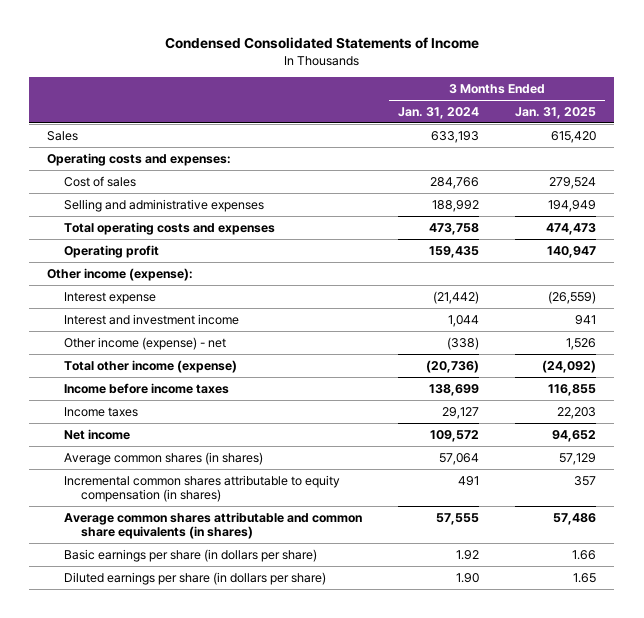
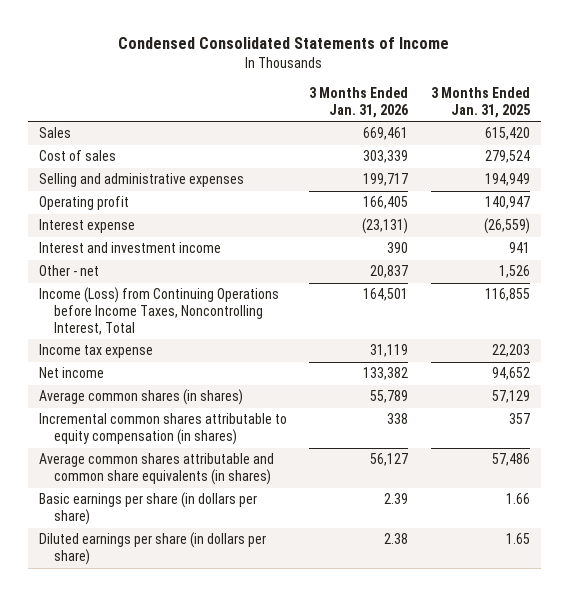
[398,106,480,119] Jan. 31, 2024 -> none
none -> [309,86,409,118] 3 Months Ended Jan. 31, 2026
[47,152,232,166] Operating costs and expenses: -> none
[64,221,276,235] Total operating costs and expenses -> none
[47,267,194,281] Other income (expense): -> none
[64,359,238,373] Total other income (expense) -> none
[64,336,227,350] Other income (expense) - net -> [38,265,99,277] Other - net
[64,382,230,394] Income before income taxes -> [38,287,279,335] Income (Loss) from Continuing Operations before Income Taxes, Noncontrolling Interest, Total
[64,406,139,417] Income taxes -> [38,344,153,359] Income tax expense

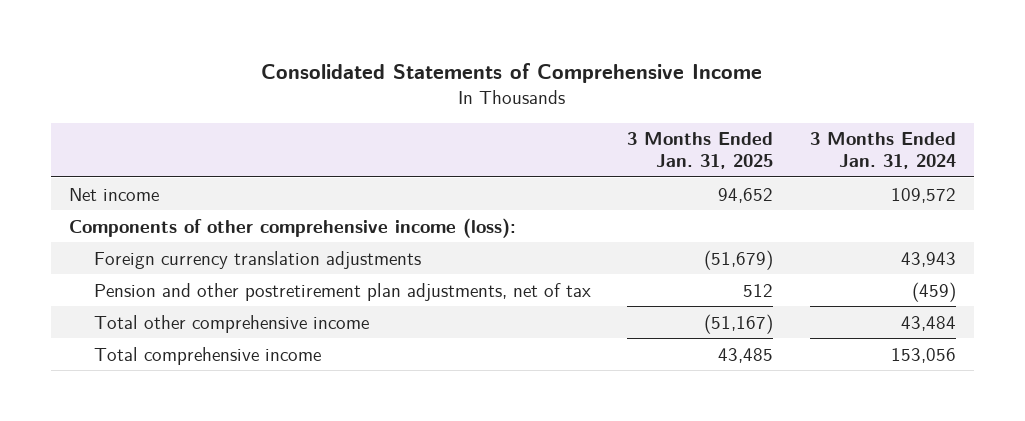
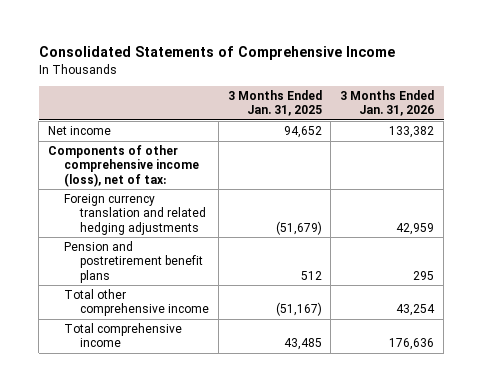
[809,132,956,170] 3 Months Ended Jan. 31, 2024 -> none
none -> [340,89,435,117] 3 Months Ended Jan. 31, 2026
[68,217,516,238] Components of other comprehensive income (loss): -> [48,145,199,187] Components of other comprehensive income (loss), net of tax:
[94,250,422,269] Foreign currency translation adjustments -> [63,194,206,235] Foreign currency translation and related hedging adjustments
[94,282,592,301] Pension and other postretirement plan adjustments, net of tax -> [63,241,203,283] Pension and postretirement benefit plans

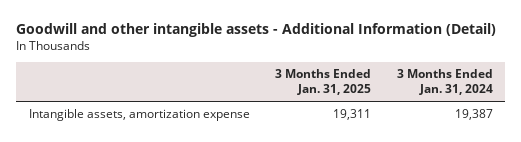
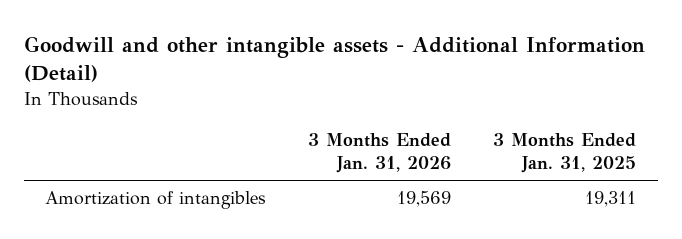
[396,69,493,96] 3 Months Ended Jan. 31, 2024 -> none
none -> [307,133,451,174] 3 Months Ended Jan. 31, 2026
[28,109,250,122] Intangible assets, amortization expense -> [45,191,267,210] Amortization of intangibles

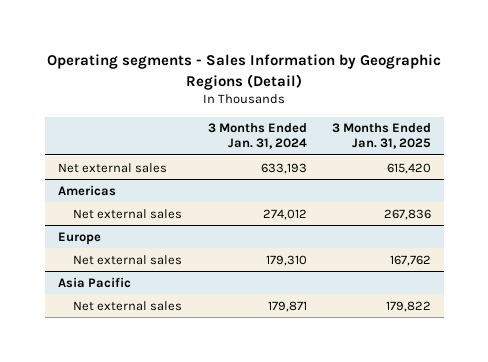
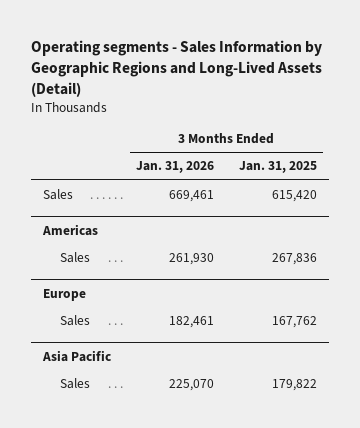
[47,54,442,90] Operating segments - Sales Information by Geographic Regions (Detail) -> [30,39,322,97] Operating segments - Sales Information by Geographic Regions and Long-Lived Assets (Detail)
[207,123,307,150] 3 Months Ended Jan. 31, 2024 -> none
none -> [135,161,214,174] Jan. 31, 2026
[57,162,167,173] Net external sales -> [43,188,74,200] Sales
[73,208,183,219] Net external sales -> [60,251,91,263] Sales
[73,254,183,265] Net external sales -> [60,314,91,326] Sales
[73,300,183,311] Net external sales -> [60,377,91,389] Sales

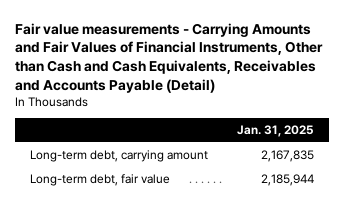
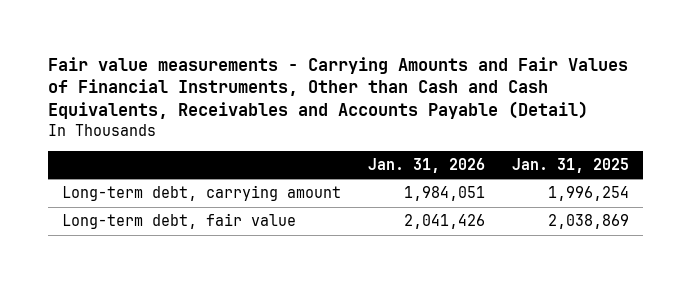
none -> [368,157,486,173] Jan. 31, 2026
[261,150,315,163] 2,167,835 -> [548,186,630,202] 1,996,254
[261,174,315,187] 2,185,944 -> [548,214,630,230] 2,038,869

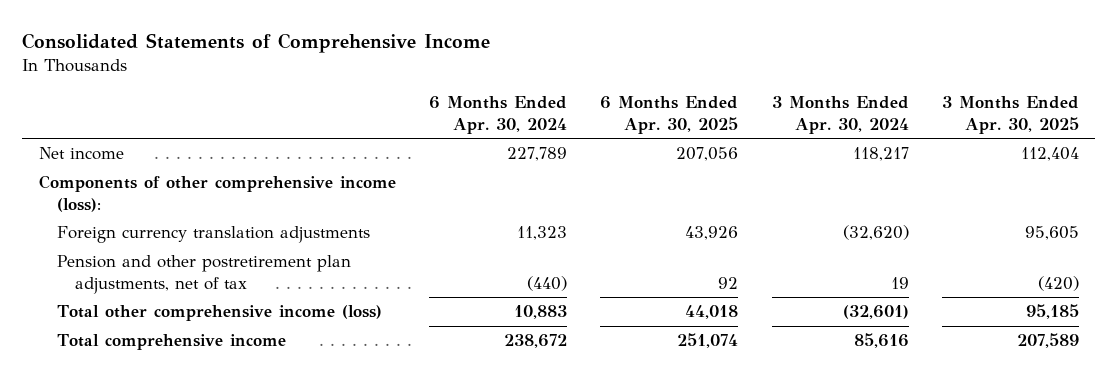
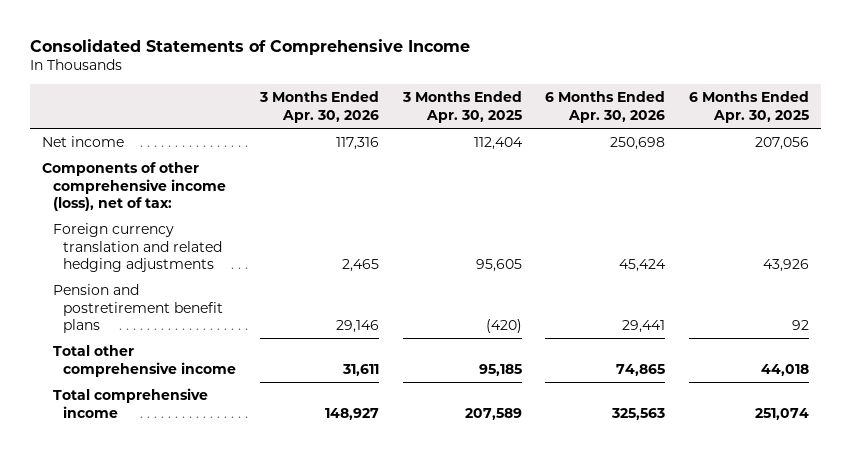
[429,96,568,134] 6 Months Ended Apr. 30, 2024 -> none
[771,96,909,134] 3 Months Ended Apr. 30, 2024 -> none
none -> [259,91,380,123] 3 Months Ended Apr. 30, 2026
none -> [545,91,666,123] 6 Months Ended Apr. 30, 2026
[38,175,396,212] Components of other comprehensive income (loss): -> [42,162,226,212] Components of other comprehensive income (loss), net of tax:
[57,226,371,244] Foreign currency translation adjustments -> [52,223,223,273] Foreign currency translation and related hedging adjustments
[57,255,352,294] Pension and other postretirement plan adjustments, net of tax -> [52,284,224,334] Pension and postretirement benefit plans
[57,305,383,322] Total other comprehensive income (loss) -> [52,345,237,377] Total other comprehensive income

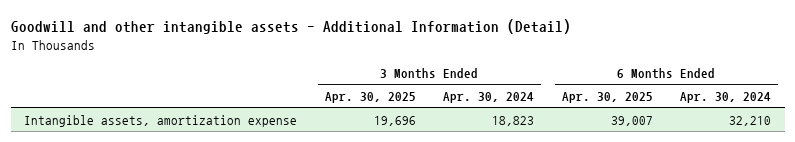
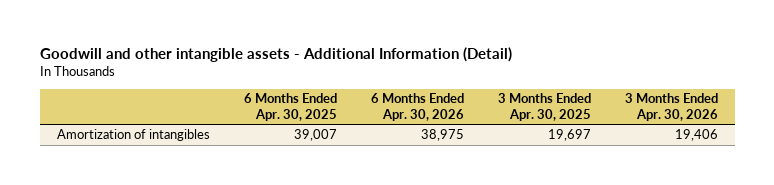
[443,91,535,103] Apr. 30, 2024 -> none
[680,91,772,103] Apr. 30, 2024 -> none
none -> [370,93,464,121] 6 Months Ended Apr. 30, 2026
none -> [624,93,718,121] 3 Months Ended Apr. 30, 2026
[24,114,298,127] Intangible assets, amortization expense -> none
none -> [56,129,210,142] Amortization of intangibles

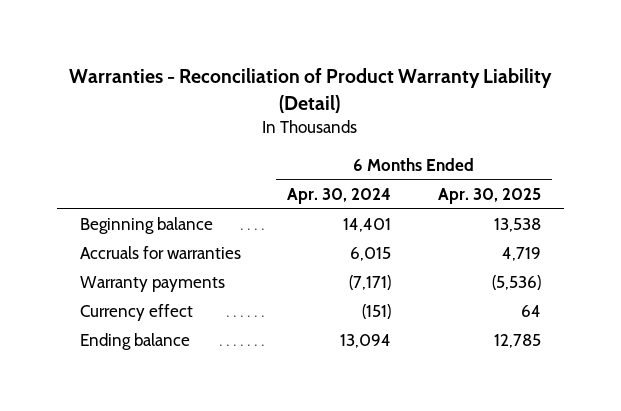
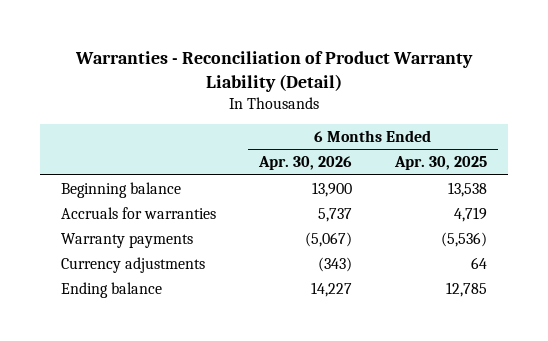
[287,187,392,204] Apr. 30, 2024 -> none
none -> [257,156,352,171] Apr. 30, 2026
[80,303,194,321] Currency effect -> [61,256,206,273] Currency adjustments

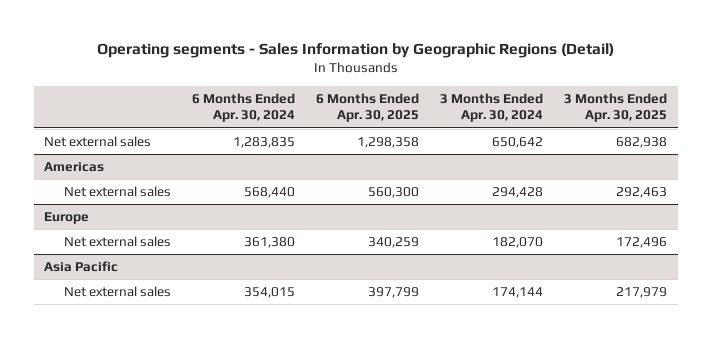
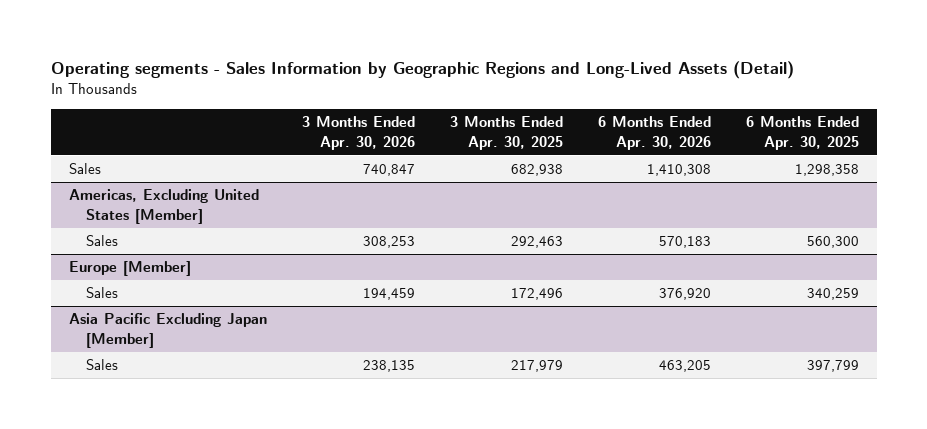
[96,43,614,59] Operating segments - Sales Information by Geographic Regions (Detail) -> [50,61,794,80] Operating segments - Sales Information by Geographic Regions and Long-Lived Assets (Detail)
[191,92,295,123] 6 Months Ended Apr. 30, 2024 -> none
[440,92,544,123] 3 Months Ended Apr. 30, 2024 -> none
none -> [301,116,415,150] 3 Months Ended Apr. 30, 2026
none -> [597,116,711,150] 6 Months Ended Apr. 30, 2026
[44,136,152,148] Net external sales -> [68,163,101,175] Sales
[44,162,105,173] Americas -> [68,189,259,224] Americas, Excluding United States [Member]
[63,186,171,198] Net external sales -> [86,235,119,247] Sales
[44,212,90,225] Europe -> [68,261,191,277] Europe [Member]
[63,236,171,248] Net external sales -> [86,287,119,299] Sales
[44,261,119,273] Asia Pacific -> [68,313,267,348] Asia Pacific Excluding Japan [Member]
[63,286,171,298] Net external sales -> [86,359,119,371] Sales

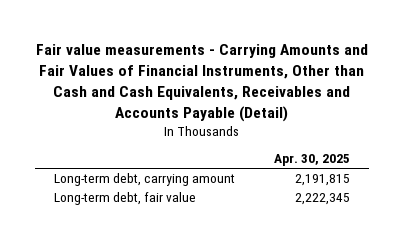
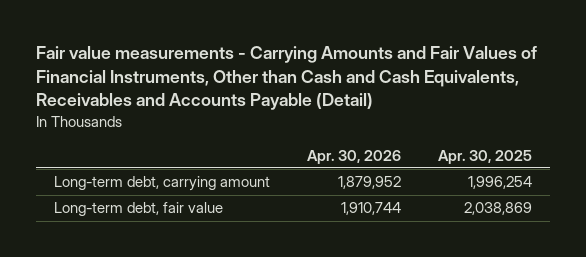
none -> [306,149,401,164] Apr. 30, 2026
[294,174,350,187] 2,191,815 -> [467,176,532,190] 1,996,254
[294,193,350,206] 2,222,345 -> [463,202,532,216] 2,038,869

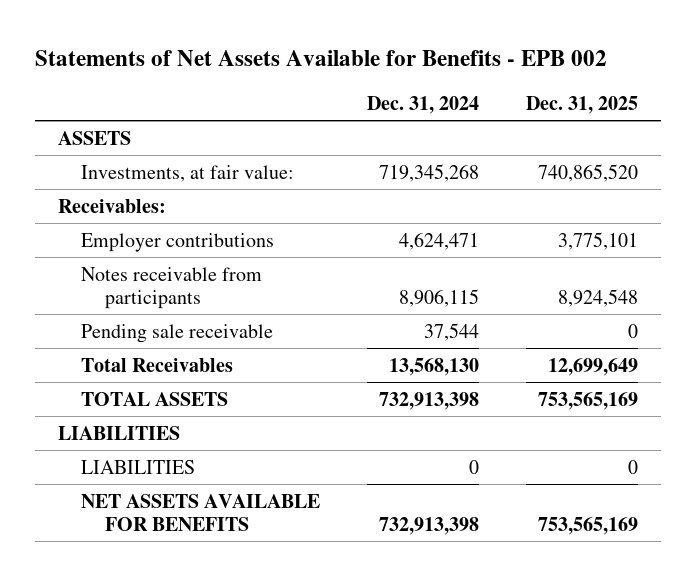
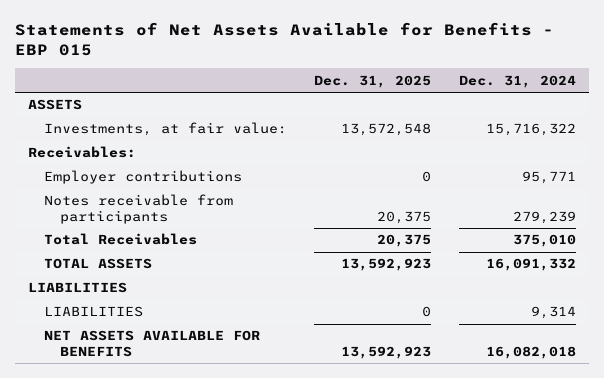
[34,49,607,66] Statements of Net Assets Available for Benefits - EPB 002 -> [14,21,554,57] Statements of Net Assets Available for Benefits - EBP 015
[379,163,480,182] 719,345,268 -> [485,123,576,137] 15,716,322
[537,163,638,182] 740,865,520 -> [341,123,432,137] 13,572,548
[81,323,274,343] Pending sale receivable -> none
[399,231,480,250] 4,624,471 -> [521,171,576,185] 95,771
[557,231,638,250] 3,775,101 -> [422,171,432,183] 0
[399,288,480,307] 8,906,115 -> [512,210,576,224] 279,239
[557,288,638,307] 8,924,548 -> [377,210,432,224] 20,375
[389,357,480,376] 13,568,130 -> [512,234,576,248] 375,010
[547,357,638,376] 12,699,649 -> [377,234,432,248] 20,375
[379,391,480,410] 732,913,398 -> [485,258,576,272] 16,091,332
[537,391,638,410] 753,565,169 -> [341,258,432,272] 13,592,923
[469,459,480,474] 0 -> [530,306,576,320] 9,314
[379,516,480,535] 732,913,398 -> [485,345,576,359] 16,082,018
[537,516,638,535] 753,565,169 -> [341,345,432,359] 13,592,923

